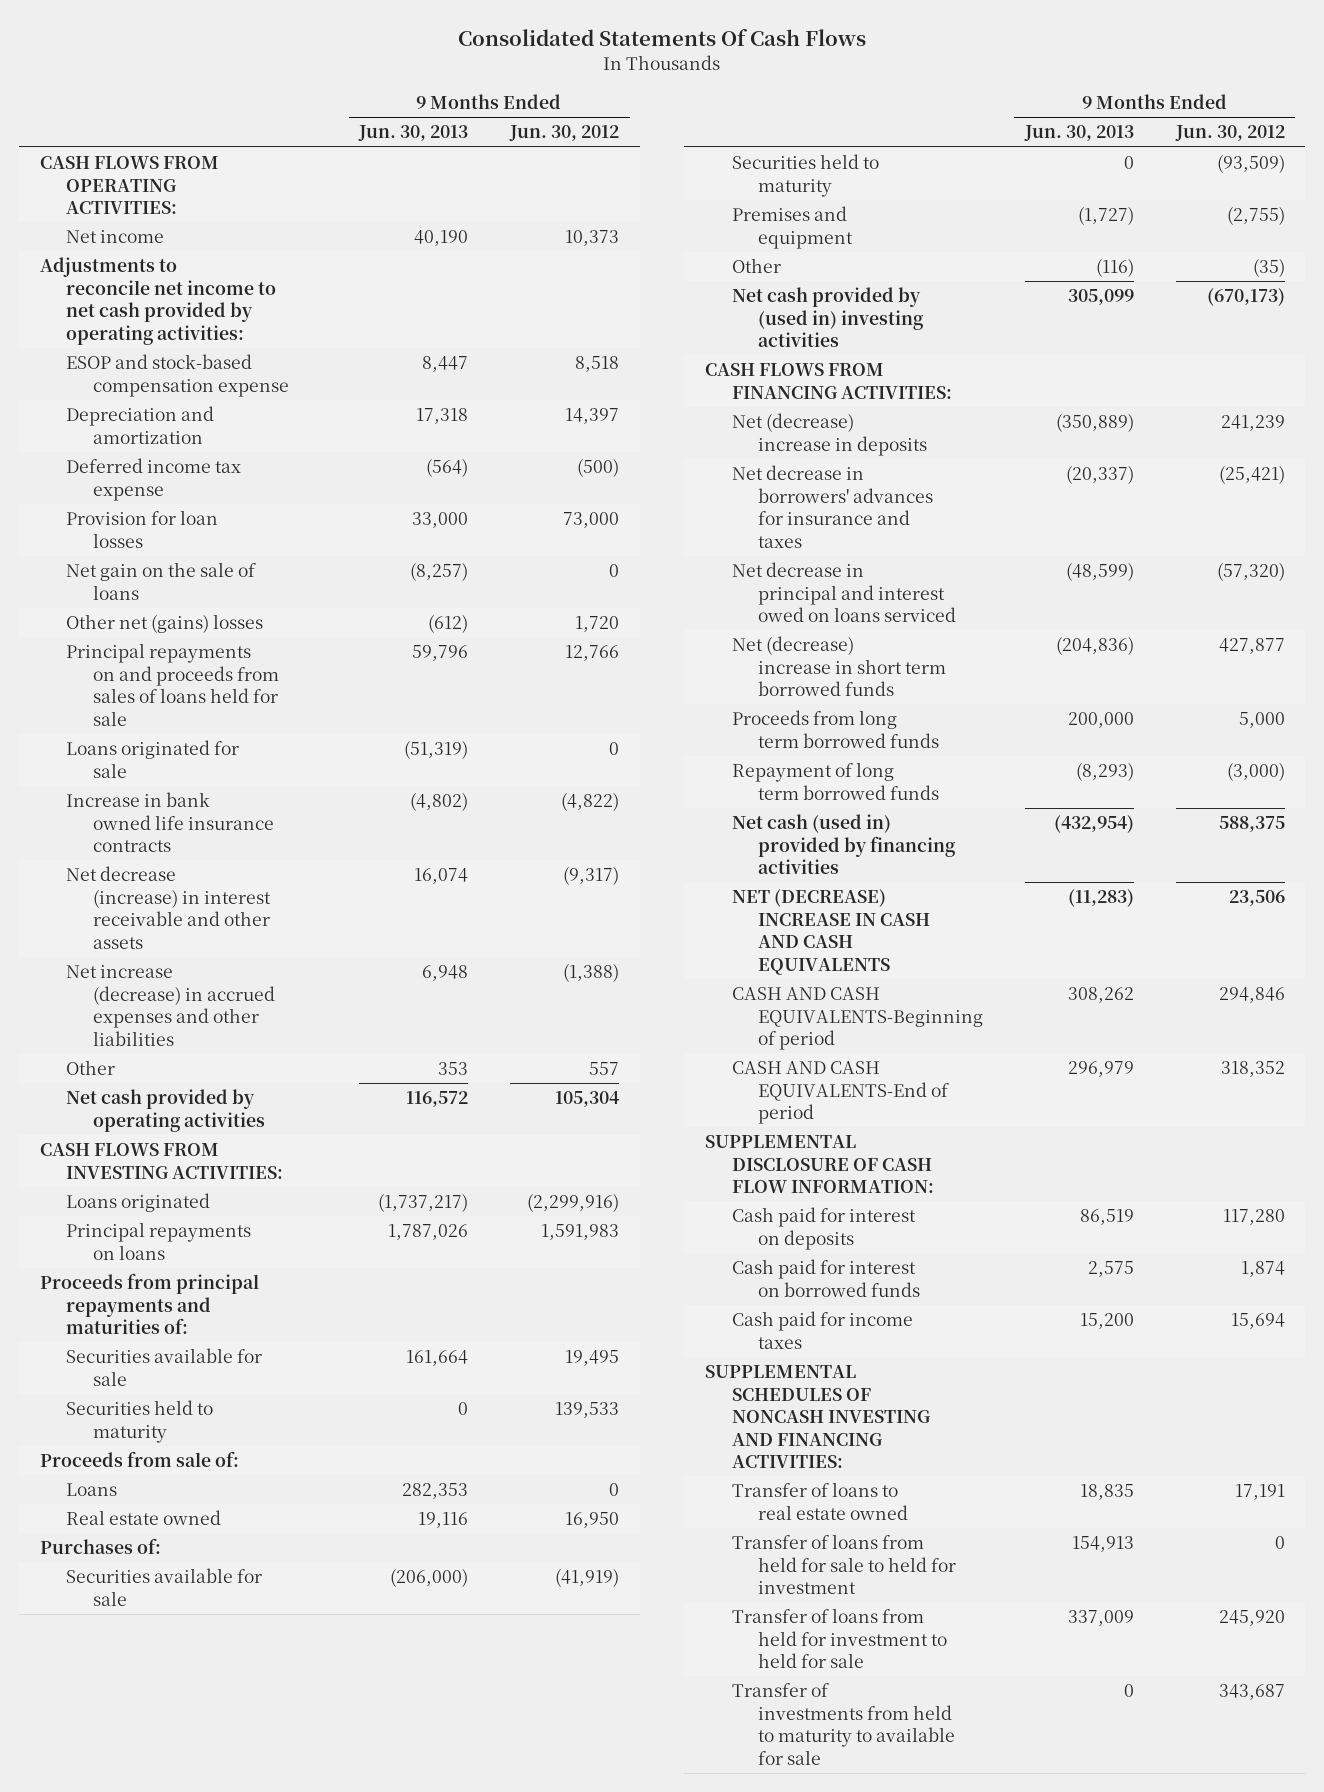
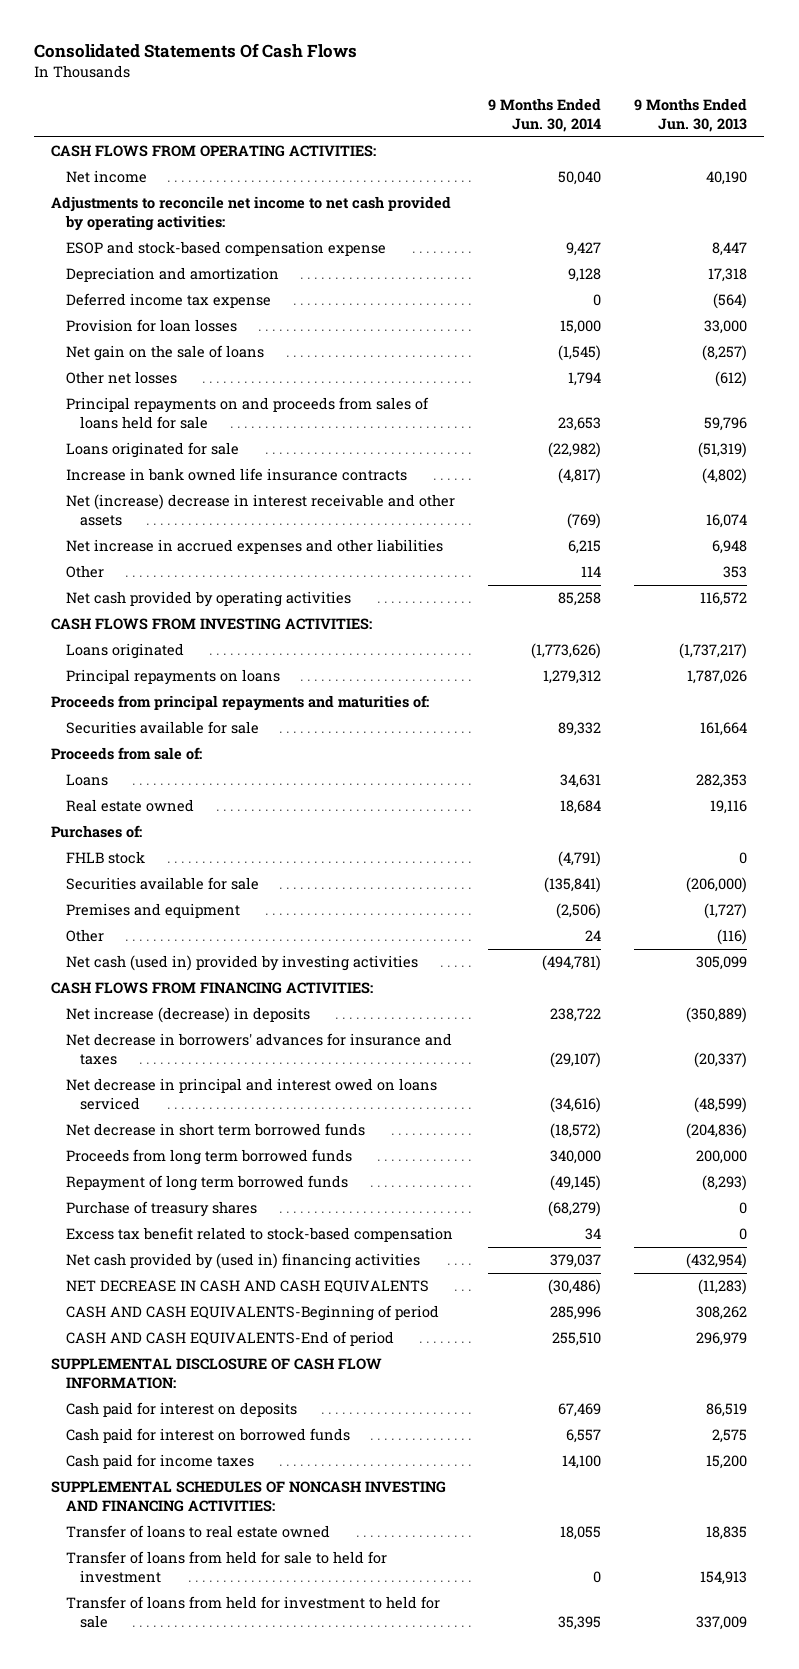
[509,125,620,142] Jun. 30, 2012 -> none
none -> [487,97,601,132] 9 Months Ended Jun. 30, 2014
[66,614,264,634] Other net (gains) losses -> [65,371,177,385] Other net losses
[66,866,271,949] Net decrease (increase) in interest receivable and other assets -> [65,494,455,527] Net (increase) decrease in interest receivable and other assets
[66,965,275,1046] Net increase (decrease) in accrued expenses and other liabilities -> [65,539,443,555] Net increase in accrued expenses and other liabilities
[66,1400,214,1443] Securities held to maturity -> none
none -> [65,851,145,865] FHLB stock
[731,154,879,197] Securities held to maturity -> none
[731,287,925,348] Net cash provided by (used in) investing activities -> [65,955,418,972] Net cash (used in) provided by investing activities
[731,413,928,456] Net (decrease) increase in deposits -> [65,1007,310,1024] Net increase (decrease) in deposits
[731,636,947,697] Net (decrease) increase in short term borrowed funds -> [65,1123,365,1137] Net decrease in short term borrowed funds
none -> [65,1201,257,1218] Purchase of treasury shares
none -> [65,1227,453,1243] Excess tax benefit related to stock-based compensation
[731,814,957,875] Net cash (used in) provided by financing activities -> [65,1253,420,1270] Net cash provided by (used in) financing activities
[731,889,931,975] NET (DECREASE) INCREASE IN CASH AND CASH EQUIVALENTS -> [65,1280,429,1294] NET DECREASE IN CASH AND CASH EQUIVALENTS
[731,1683,956,1765] Transfer of investments from held to maturity to available for sale -> none

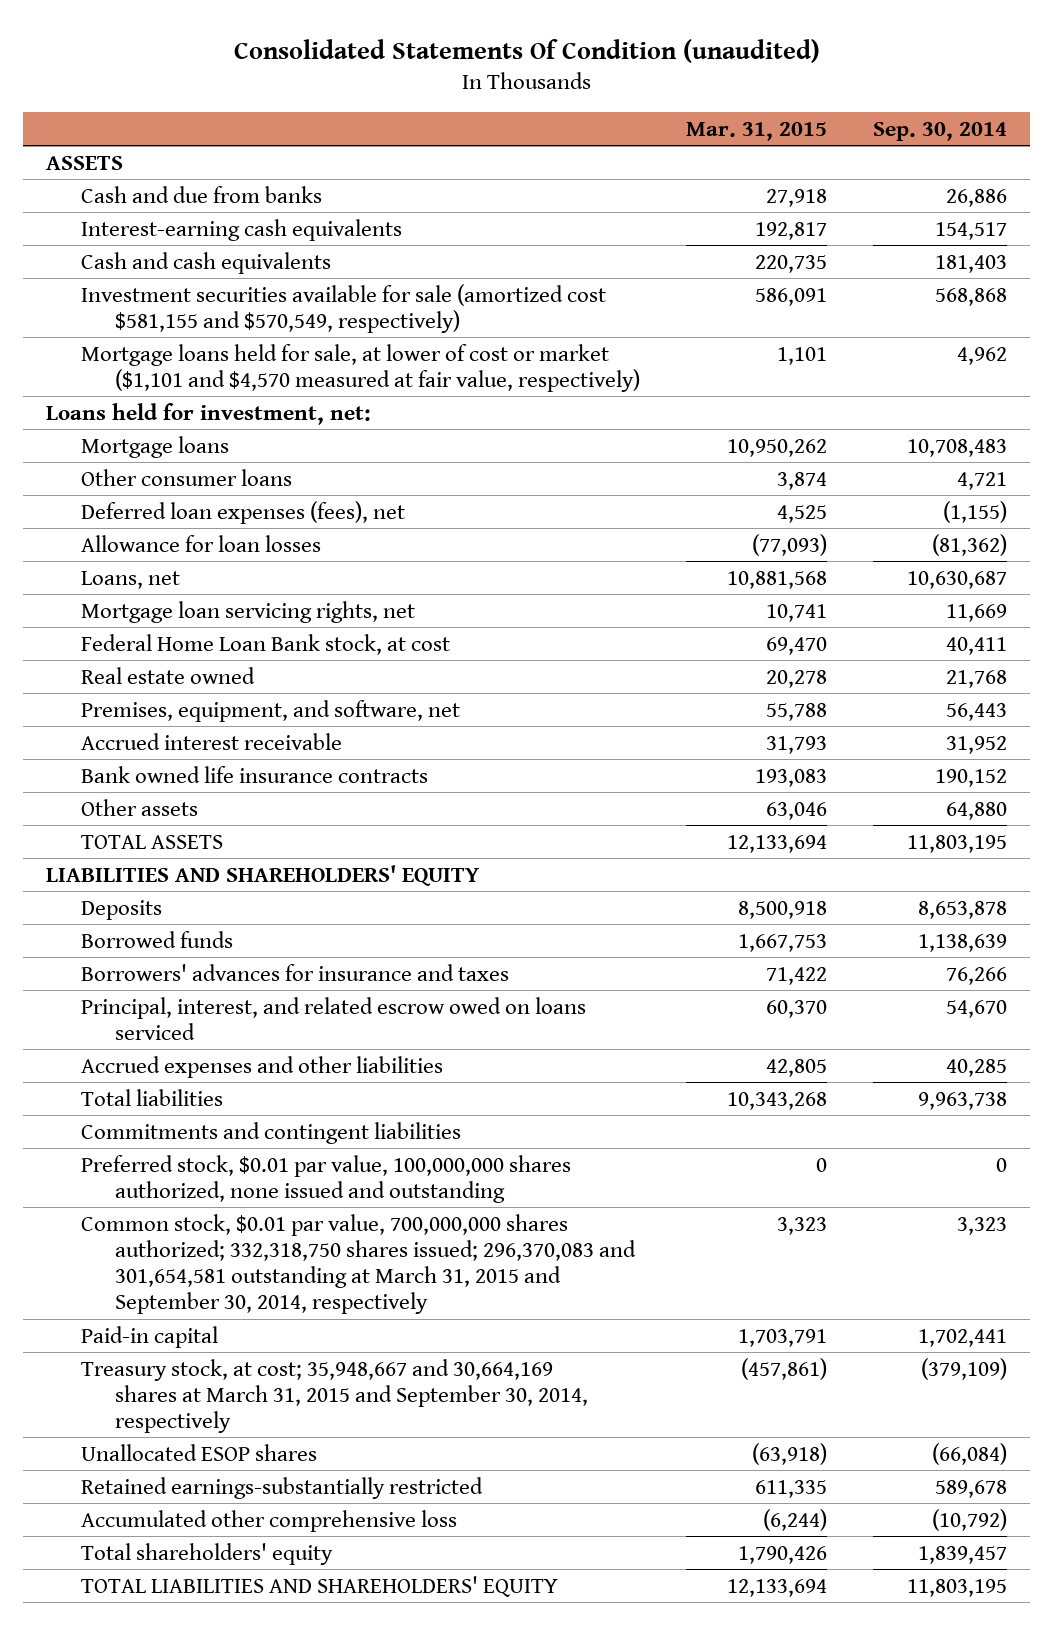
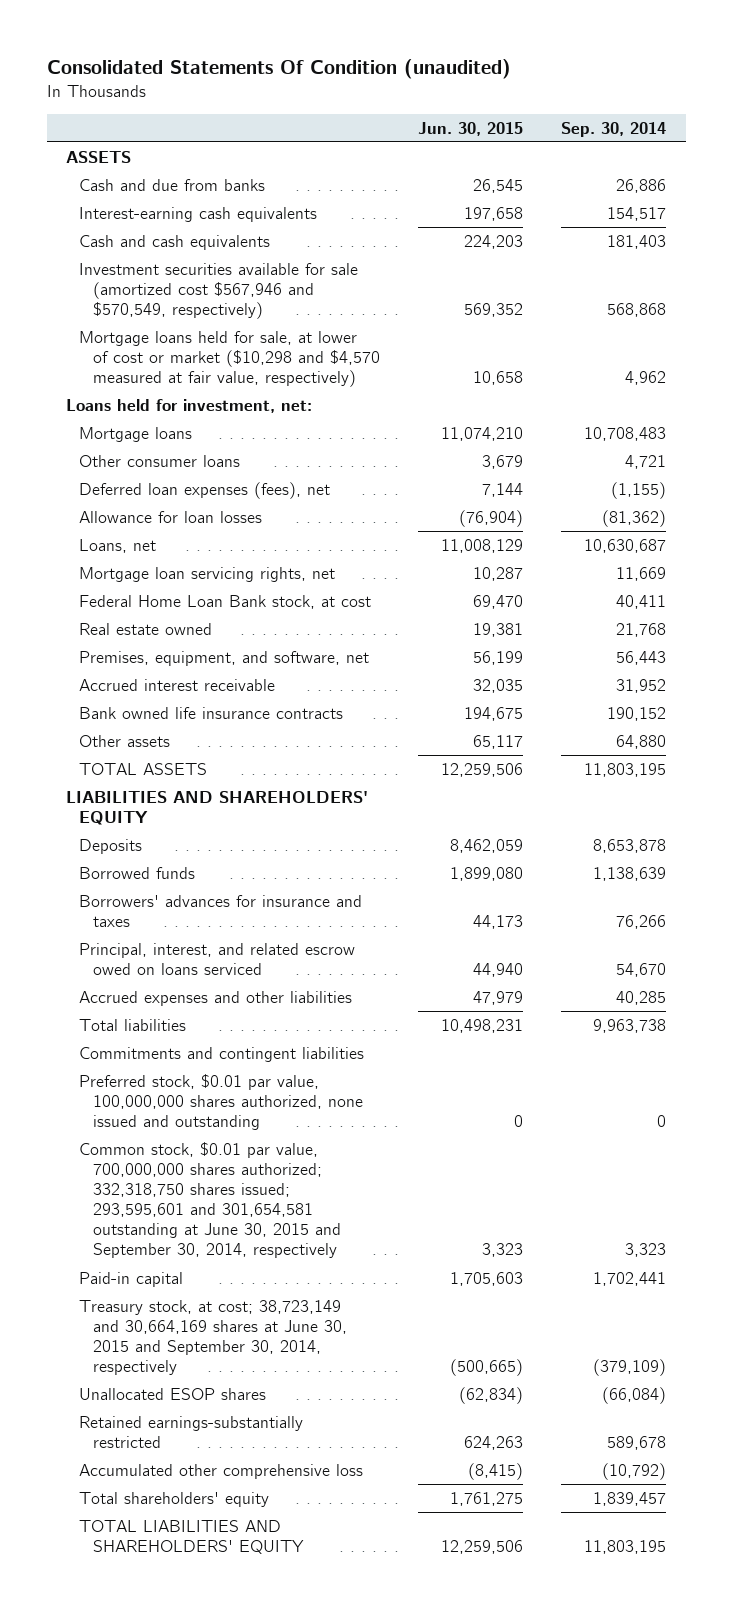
[685,121,827,141] Mar. 31, 2015 -> none
none -> [418,121,524,136] Jun. 30, 2015
[80,283,606,333] Investment securities available for sale (amortized cost $581,155 and $570,549, respectively) -> [79,262,359,320] Investment securities available for sale (amortized cost $567,946 and $570,549, respectively)
[80,343,640,392] Mortgage loans held for sale, at lower of cost or market ($1,101 and $4,570 measured at fair value, respectively) -> [79,330,380,388] Mortgage loans held for sale, at lower of cost or market ($10,298 and $4,570 measured at fair value, respectively)
[80,1213,636,1315] Common stock, $0.01 par value, 700,000,000 shares authorized; 332,318,750 shares issued; 296,370,083 and 301,654,581 outstanding at March 31, 2015 and September 30, 2014, respectively -> [79,1141,341,1259] Common stock, $0.01 par value, 700,000,000 shares authorized; 332,318,750 shares issued; 293,595,601 and 301,654,581 outstanding at June 30, 2015 and September 30, 2014, respectively
[80,1358,588,1433] Treasury stock, at cost; 35,948,667 and 30,664,169 shares at March 31, 2015 and September 30, 2014, respectively -> [79,1299,347,1376] Treasury stock, at cost; 38,723,149 and 30,664,169 shares at June 30, 2015 and September 30, 2014, respectively

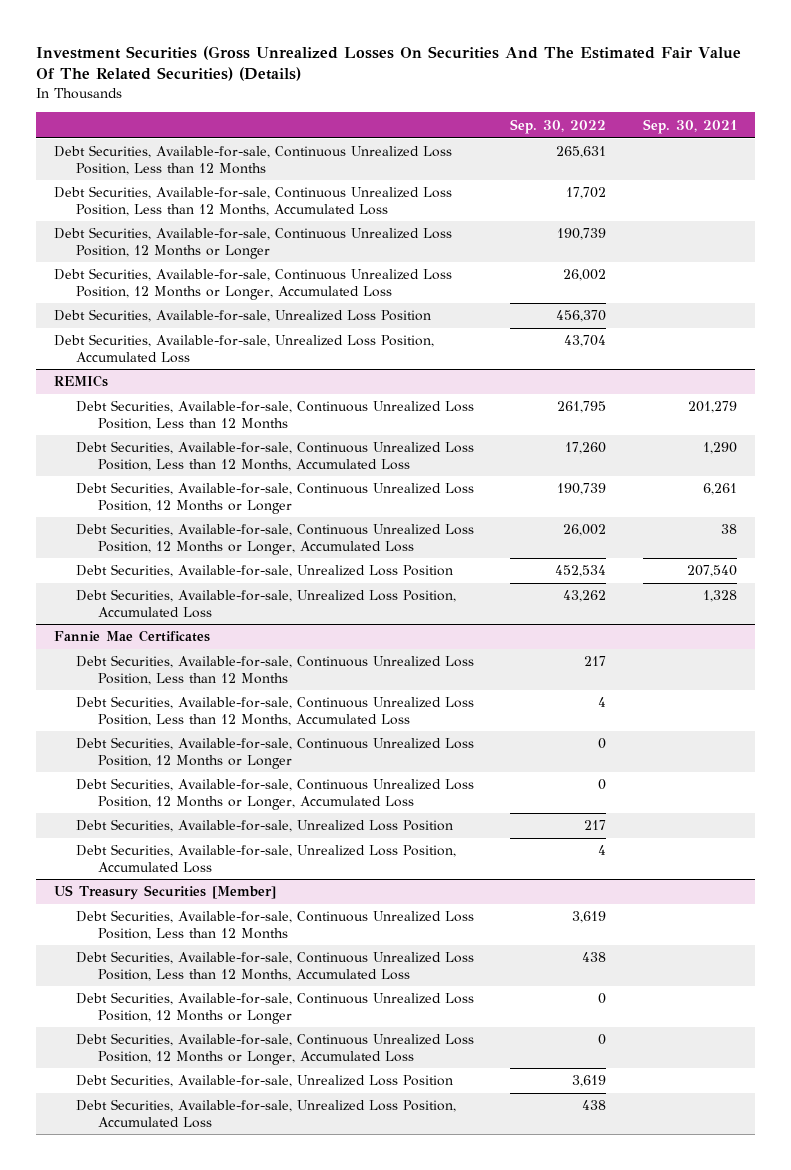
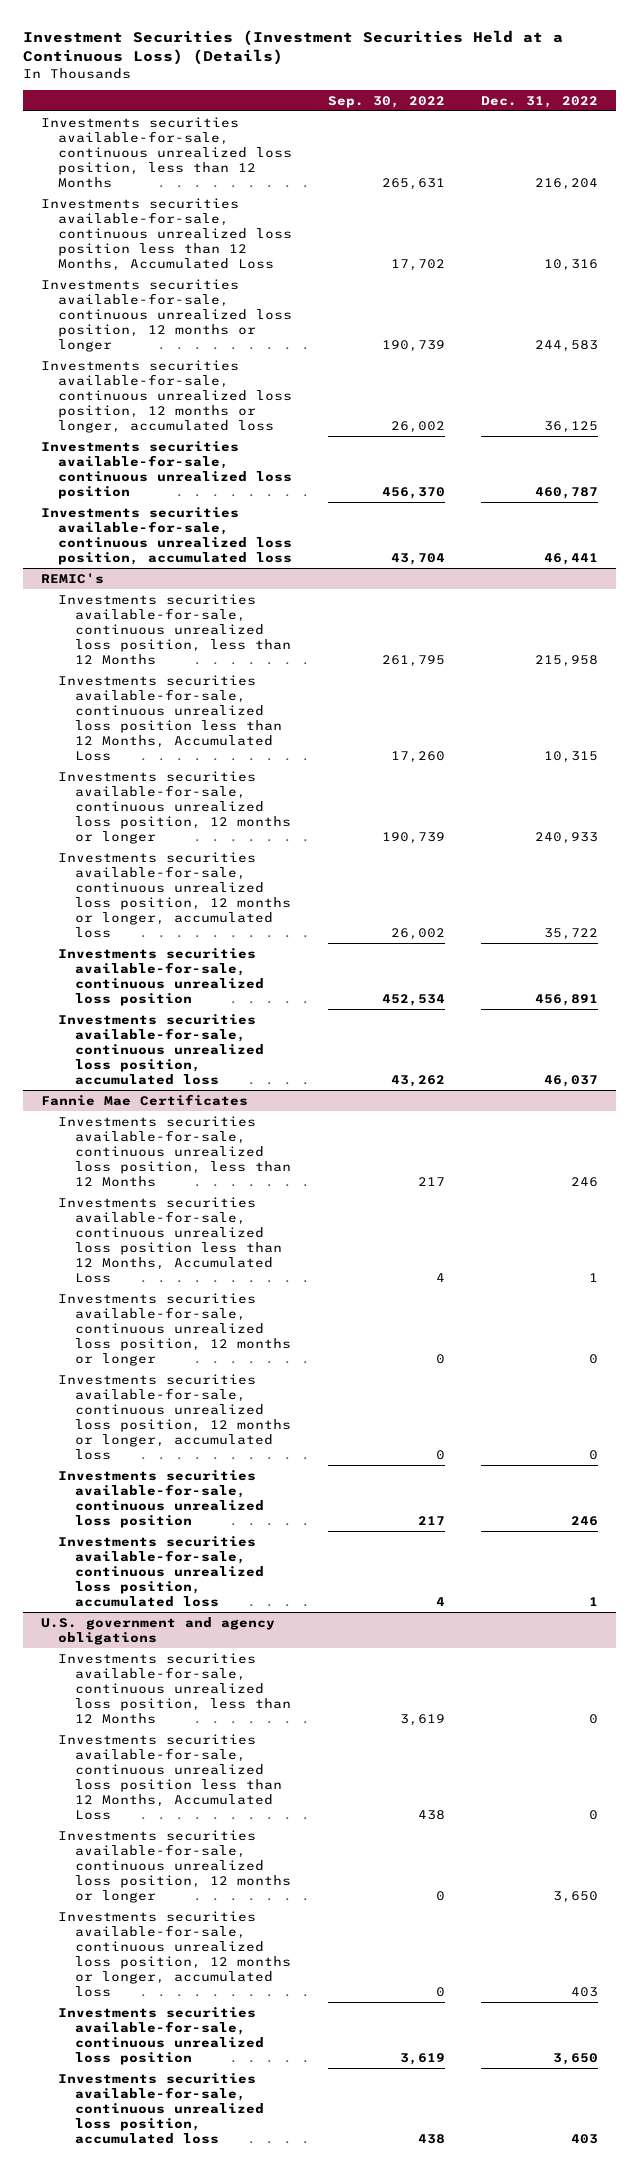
[35,45,741,82] Investment Securities (Gross Unrealized Losses On Securities And The Estimated Fair Value Of The Related Securities) (Details) -> [22,29,563,66] Investment Securities (Investment Securities Held at a Continuous Loss) (Details)
[642,118,737,134] Sep. 30, 2021 -> none
none -> [481,95,599,108] Dec. 31, 2022
[54,145,453,175] Debt Securities, Available-for-sale, Continuous Unrealized Loss Position, Less than 12 Months -> [40,116,293,188] Investments securities available-for-sale, continuous unrealized loss position, less than 12 Months
[54,186,453,216] Debt Securities, Available-for-sale, Continuous Unrealized Loss Position, Less than 12 Months, Accumulated Loss -> [40,197,293,271] Investments securities available-for-sale, continuous unrealized loss position less than 12 Months, Accumulated Loss
[54,227,453,259] Debt Securities, Available-for-sale, Continuous Unrealized Loss Position, 12 Months or Longer -> [40,278,293,352] Investments securities available-for-sale, continuous unrealized loss position, 12 months or longer
[54,268,453,300] Debt Securities, Available-for-sale, Continuous Unrealized Loss Position, 12 Months or Longer, Accumulated Loss -> [40,359,293,433] Investments securities available-for-sale, continuous unrealized loss position, 12 months or longer, accumulated loss
[54,309,432,323] Debt Securities, Available-for-sale, Unrealized Loss Position -> [40,440,293,499] Investments securities available-for-sale, continuous unrealized loss position
[54,334,435,363] Debt Securities, Available-for-sale, Unrealized Loss Position, Accumulated Loss -> [40,506,293,565] Investments securities available-for-sale, continuous unrealized loss position, accumulated loss
[54,375,109,388] REMICs -> [40,572,104,584] REMIC's
[75,400,474,430] Debt Securities, Available-for-sale, Continuous Unrealized Loss Position, Less than 12 Months -> [58,593,292,665] Investments securities available-for-sale, continuous unrealized loss position, less than 12 Months
[75,441,474,471] Debt Securities, Available-for-sale, Continuous Unrealized Loss Position, Less than 12 Months, Accumulated Loss -> [58,674,283,762] Investments securities available-for-sale, continuous unrealized loss position less than 12 Months, Accumulated Loss
[75,482,474,514] Debt Securities, Available-for-sale, Continuous Unrealized Loss Position, 12 Months or Longer -> [58,770,292,844] Investments securities available-for-sale, continuous unrealized loss position, 12 months or longer
[75,523,474,555] Debt Securities, Available-for-sale, Continuous Unrealized Loss Position, 12 Months or Longer, Accumulated Loss -> [58,851,292,939] Investments securities available-for-sale, continuous unrealized loss position, 12 months or longer, accumulated loss
[75,564,453,578] Debt Securities, Available-for-sale, Unrealized Loss Position -> [58,947,265,1006] Investments securities available-for-sale, continuous unrealized loss position
[75,589,456,618] Debt Securities, Available-for-sale, Unrealized Loss Position, Accumulated Loss -> [58,1013,265,1085] Investments securities available-for-sale, continuous unrealized loss position, accumulated loss
[75,655,474,685] Debt Securities, Available-for-sale, Continuous Unrealized Loss Position, Less than 12 Months -> [58,1115,292,1187] Investments securities available-for-sale, continuous unrealized loss position, less than 12 Months
[75,696,474,726] Debt Securities, Available-for-sale, Continuous Unrealized Loss Position, Less than 12 Months, Accumulated Loss -> [58,1196,283,1284] Investments securities available-for-sale, continuous unrealized loss position less than 12 Months, Accumulated Loss
[75,737,474,769] Debt Securities, Available-for-sale, Continuous Unrealized Loss Position, 12 Months or Longer -> [58,1292,292,1366] Investments securities available-for-sale, continuous unrealized loss position, 12 months or longer
[75,778,474,810] Debt Securities, Available-for-sale, Continuous Unrealized Loss Position, 12 Months or Longer, Accumulated Loss -> [58,1373,292,1461] Investments securities available-for-sale, continuous unrealized loss position, 12 months or longer, accumulated loss
[75,819,453,833] Debt Securities, Available-for-sale, Unrealized Loss Position -> [58,1469,265,1528] Investments securities available-for-sale, continuous unrealized loss position
[75,844,456,873] Debt Securities, Available-for-sale, Unrealized Loss Position, Accumulated Loss -> [58,1535,265,1607] Investments securities available-for-sale, continuous unrealized loss position, accumulated loss
[54,885,277,901] US Treasury Securities [Member] -> [40,1616,275,1645] U.S. government and agency obligations
[75,910,474,940] Debt Securities, Available-for-sale, Continuous Unrealized Loss Position, Less than 12 Months -> [58,1652,292,1724] Investments securities available-for-sale, continuous unrealized loss position, less than 12 Months
[75,951,474,981] Debt Securities, Available-for-sale, Continuous Unrealized Loss Position, Less than 12 Months, Accumulated Loss -> [58,1733,283,1821] Investments securities available-for-sale, continuous unrealized loss position less than 12 Months, Accumulated Loss
[75,992,474,1024] Debt Securities, Available-for-sale, Continuous Unrealized Loss Position, 12 Months or Longer -> [58,1829,292,1903] Investments securities available-for-sale, continuous unrealized loss position, 12 months or longer
[75,1033,474,1065] Debt Securities, Available-for-sale, Continuous Unrealized Loss Position, 12 Months or Longer, Accumulated Loss -> [58,1910,292,1998] Investments securities available-for-sale, continuous unrealized loss position, 12 months or longer, accumulated loss
[75,1074,453,1088] Debt Securities, Available-for-sale, Unrealized Loss Position -> [58,2006,265,2065] Investments securities available-for-sale, continuous unrealized loss position
[75,1099,456,1128] Debt Securities, Available-for-sale, Unrealized Loss Position, Accumulated Loss -> [58,2072,265,2144] Investments securities available-for-sale, continuous unrealized loss position, accumulated loss

